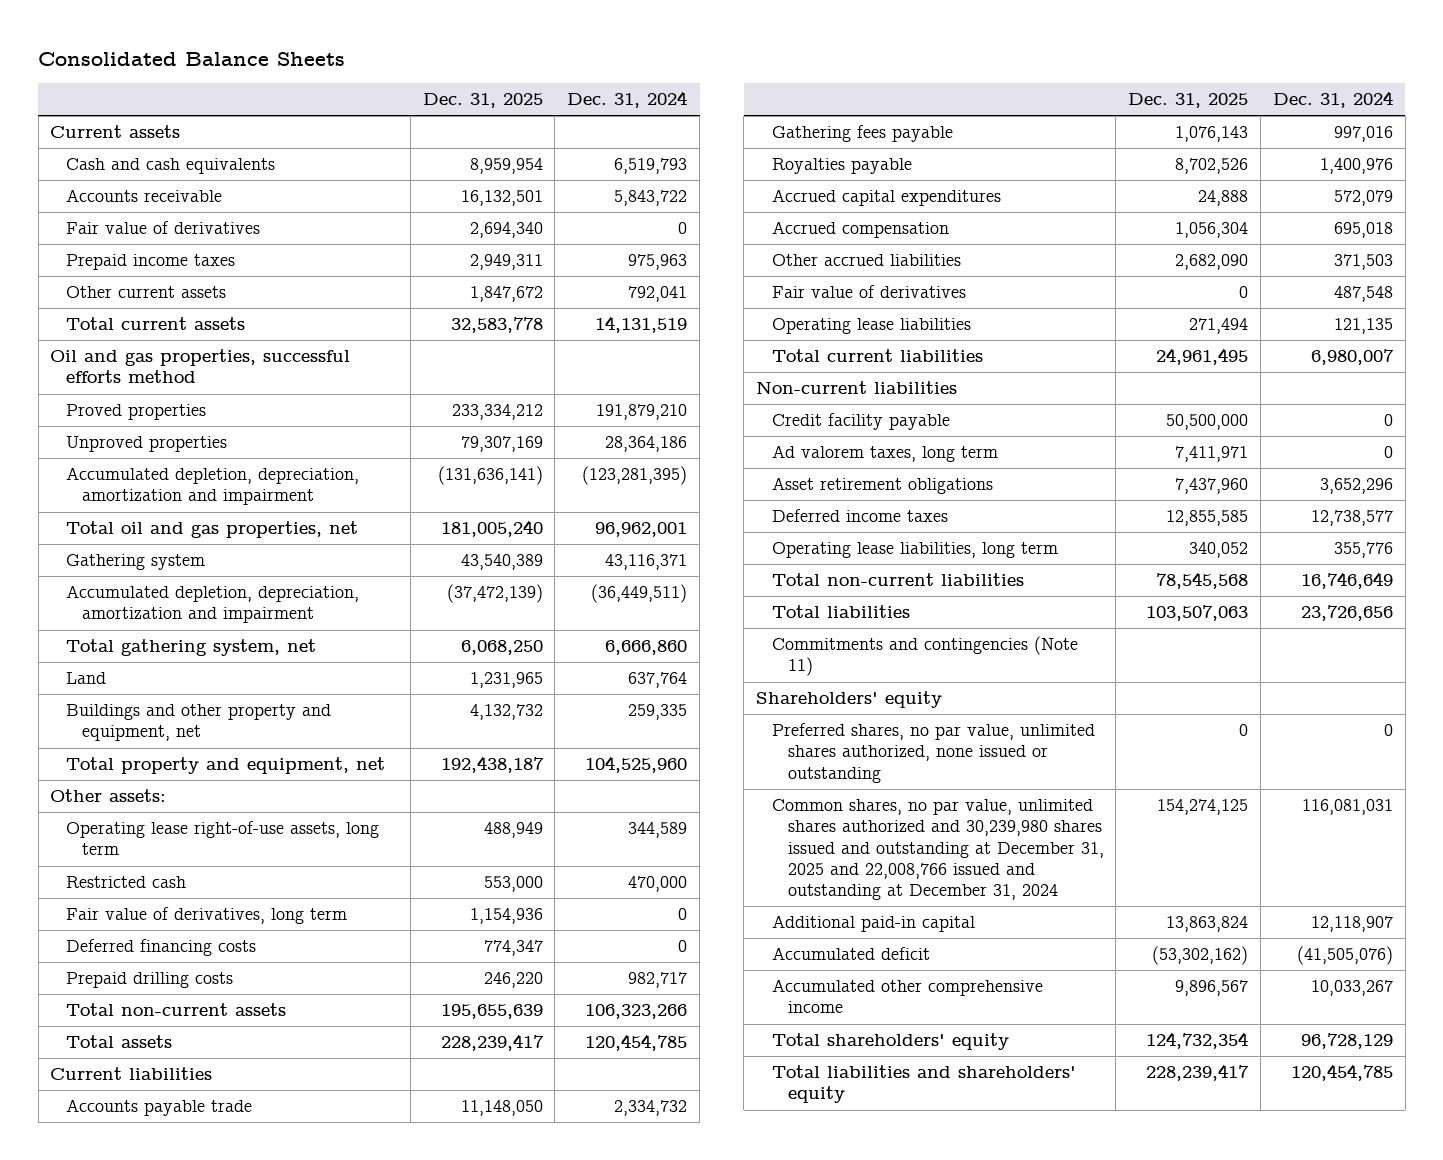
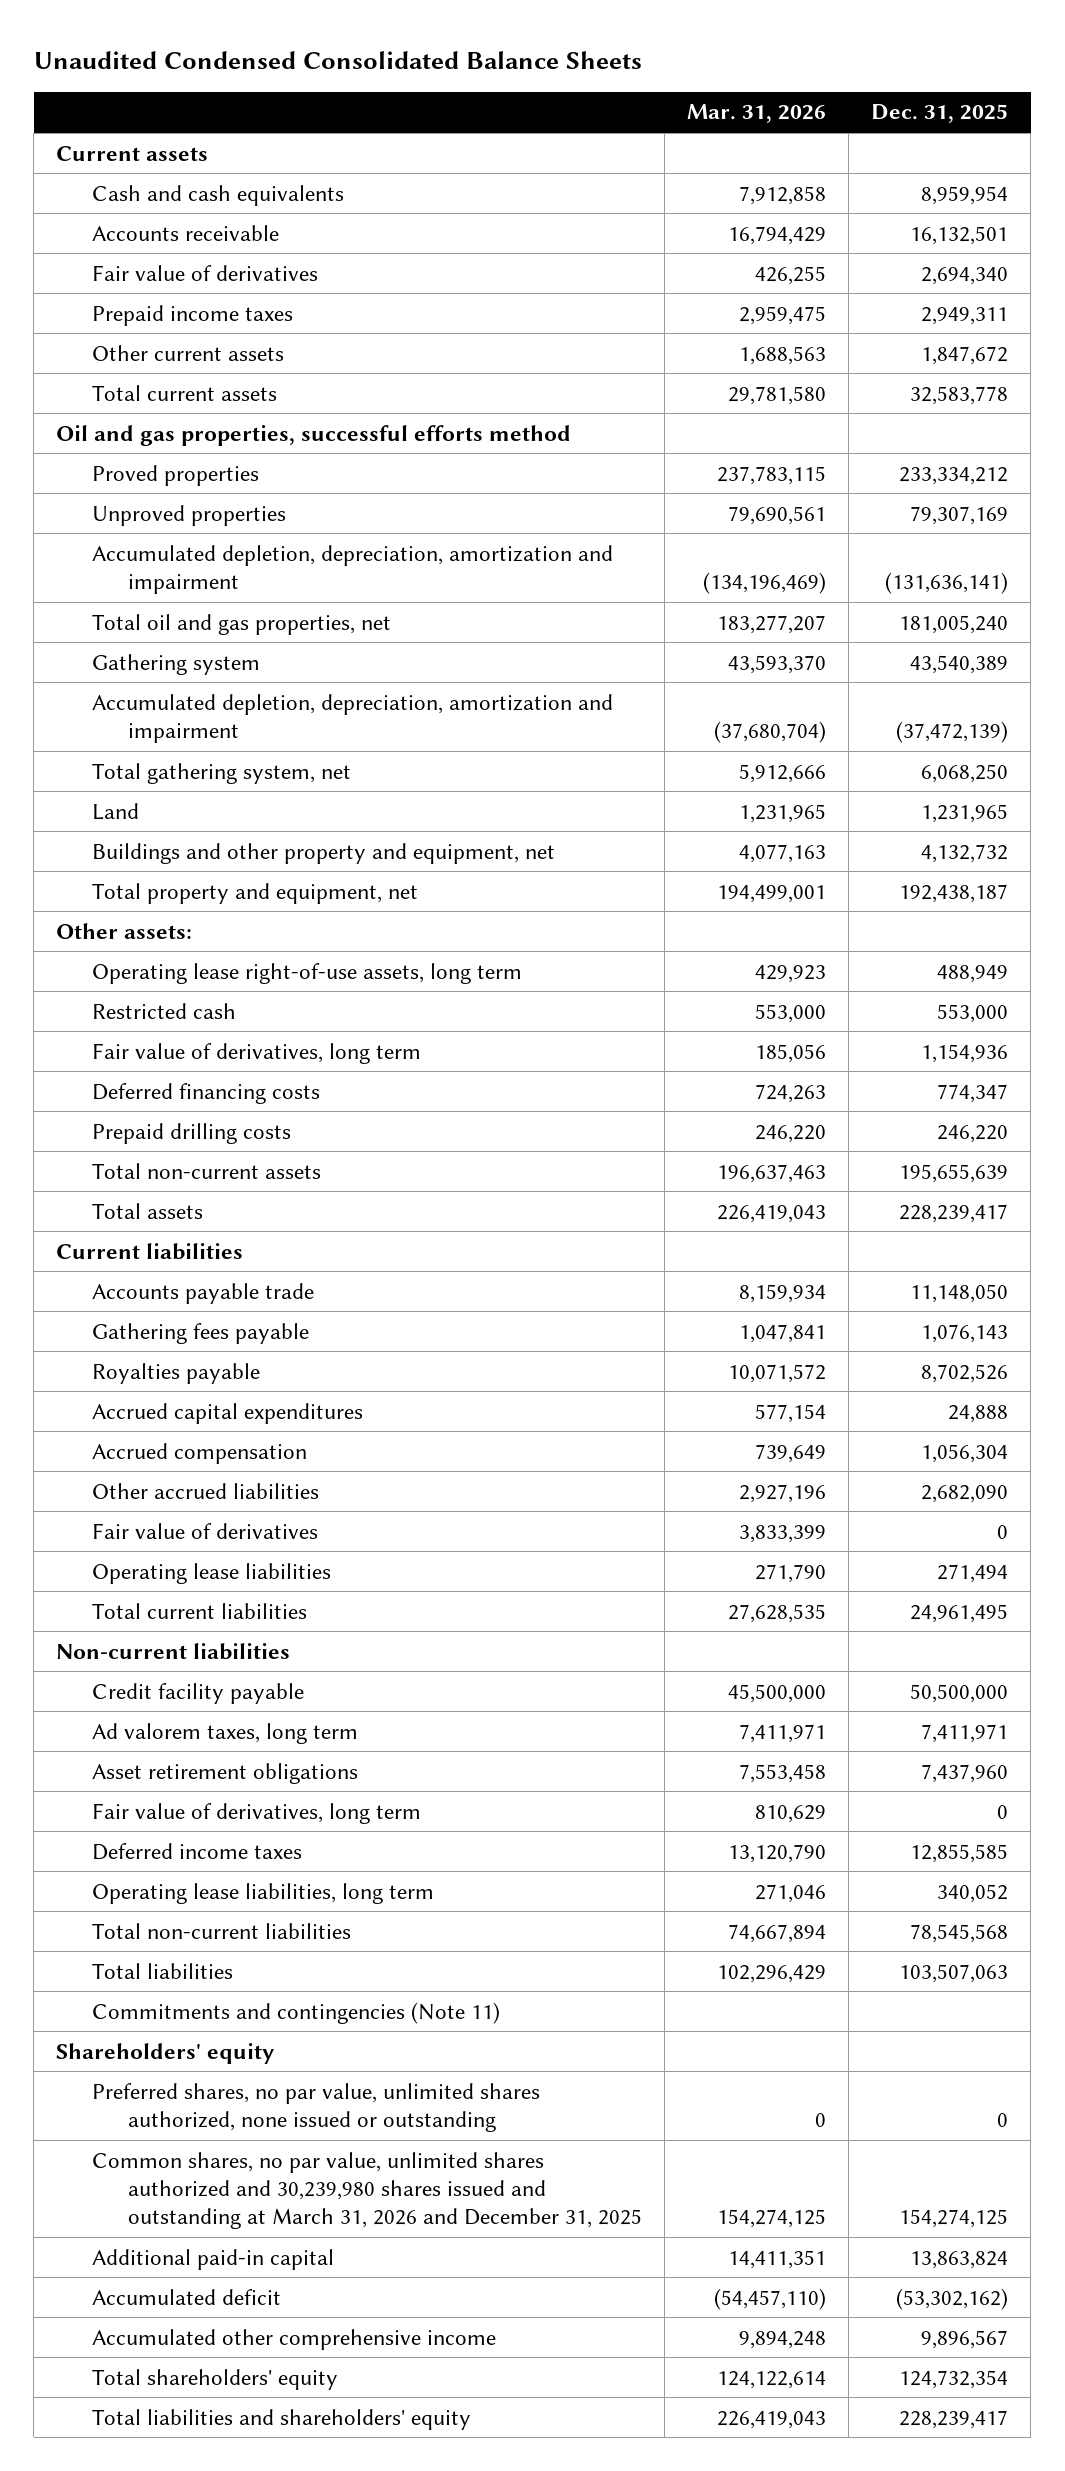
[38,51,346,66] Consolidated Balance Sheets -> [33,51,642,70] Unaudited Condensed Consolidated Balance Sheets
[567,91,688,109] Dec. 31, 2024 -> none
none -> [687,104,827,124] Mar. 31, 2026
none -> [92,1802,422,1824] Fair value of derivatives, long term
[771,799,1104,901] Common shares, no par value, unlimited shares authorized and 30,239,980 shares issued and outstanding at December 31, 2025 and 22,008,766 issued and outstanding at December 31, 2024 -> [92,2151,643,2230] Common shares, no par value, unlimited shares authorized and 30,239,980 shares issued and outstanding at March 31, 2026 and December 31, 2025

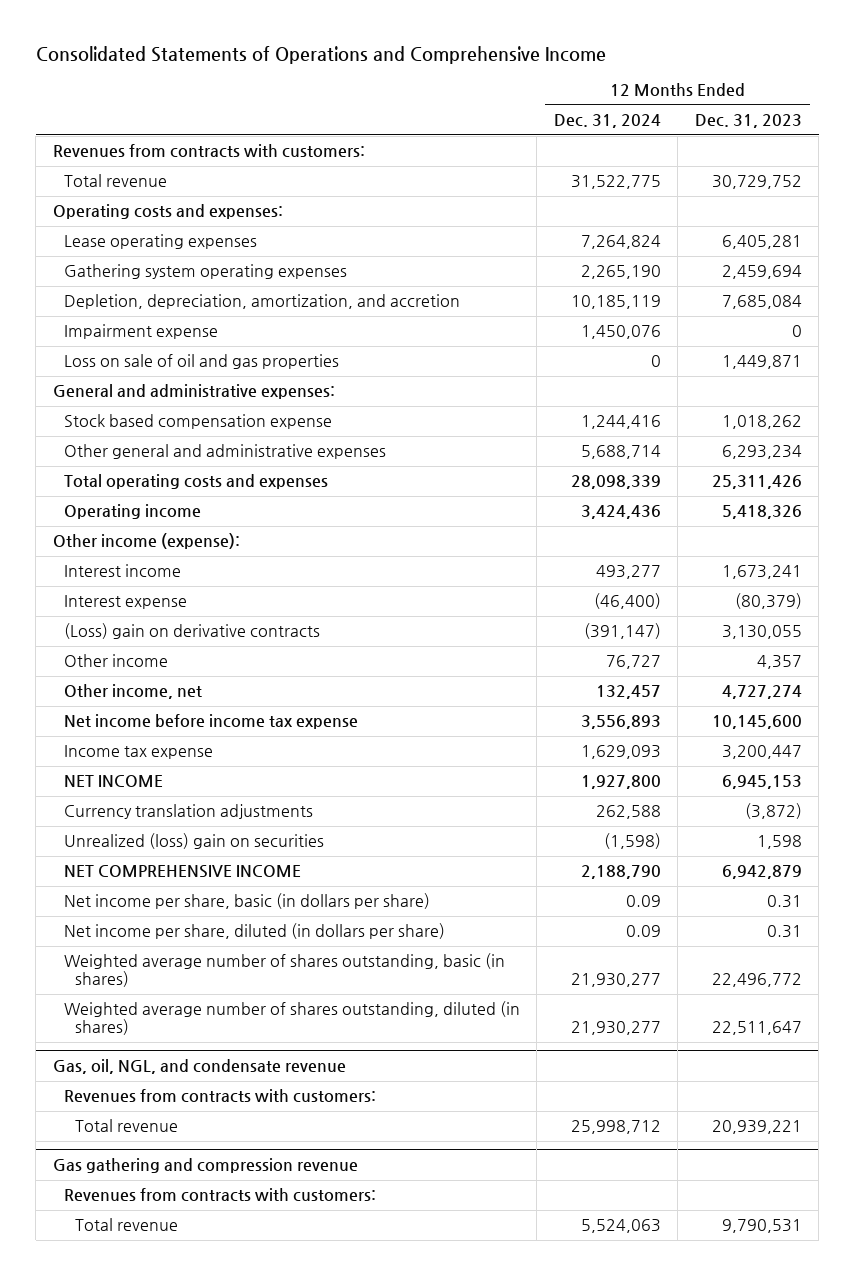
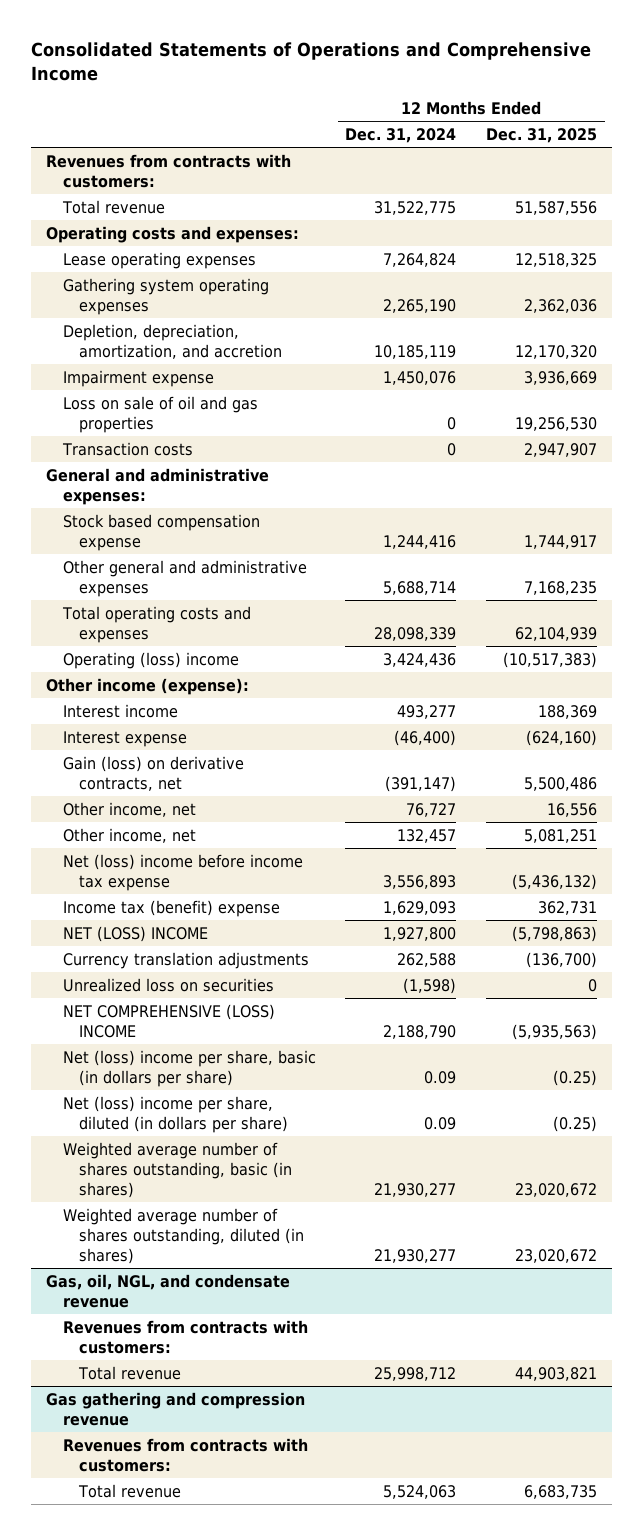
[694,114,802,129] Dec. 31, 2023 -> none
none -> [486,127,598,143] Dec. 31, 2025
none -> [61,441,193,456] Transaction costs
[64,504,202,520] Operating income -> [62,651,239,669] Operating (loss) income
[64,623,321,640] (Loss) gain on derivative contracts -> [62,755,244,791] Gain (loss) on derivative contracts, net
[64,654,169,668] Other income -> [62,801,196,817] Other income, net
[64,714,359,730] Net income before income tax expense -> [62,853,303,891] Net (loss) income before income tax expense
[64,745,214,760] Income tax expense -> [62,899,280,917] Income tax (benefit) expense
[64,775,164,788] NET INCOME -> [62,925,208,942] NET (LOSS) INCOME
[64,833,325,850] Unrealized (loss) gain on securities -> [62,977,274,992] Unrealized loss on securities
[64,865,302,879] NET COMPREHENSIVE INCOME -> [62,1003,275,1038] NET COMPREHENSIVE (LOSS) INCOME
[64,893,431,910] Net income per share, basic (in dollars per share) -> [62,1049,316,1087] Net (loss) income per share, basic (in dollars per share)
[64,923,446,940] Net income per share, diluted (in dollars per share) -> [62,1095,289,1133] Net (loss) income per share, diluted (in dollars per share)

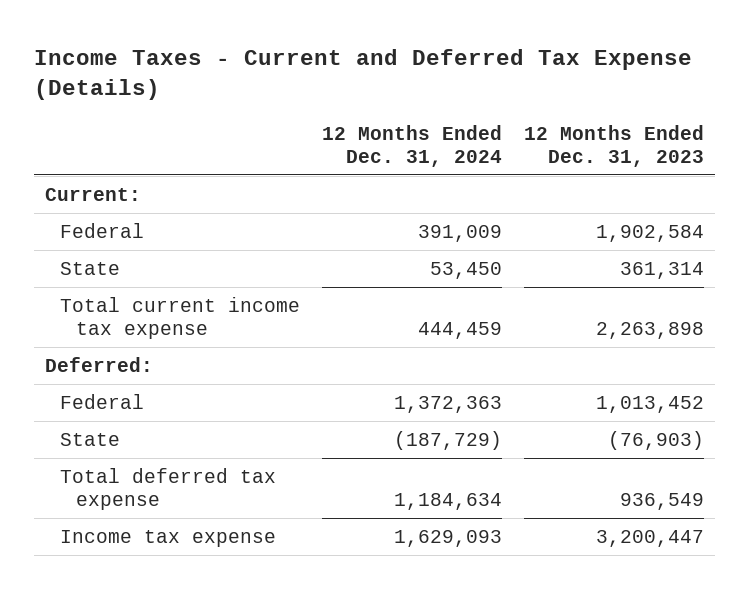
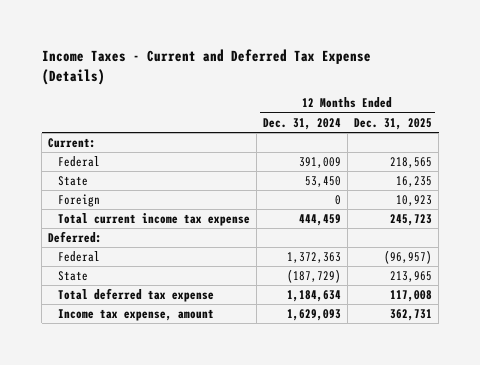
[524,124,705,167] 12 Months Ended Dec. 31, 2023 -> none
none -> [354,117,433,130] Dec. 31, 2025
none -> [57,194,100,208] Foreign
[60,529,277,547] Income tax expense -> [57,309,214,322] Income tax expense, amount

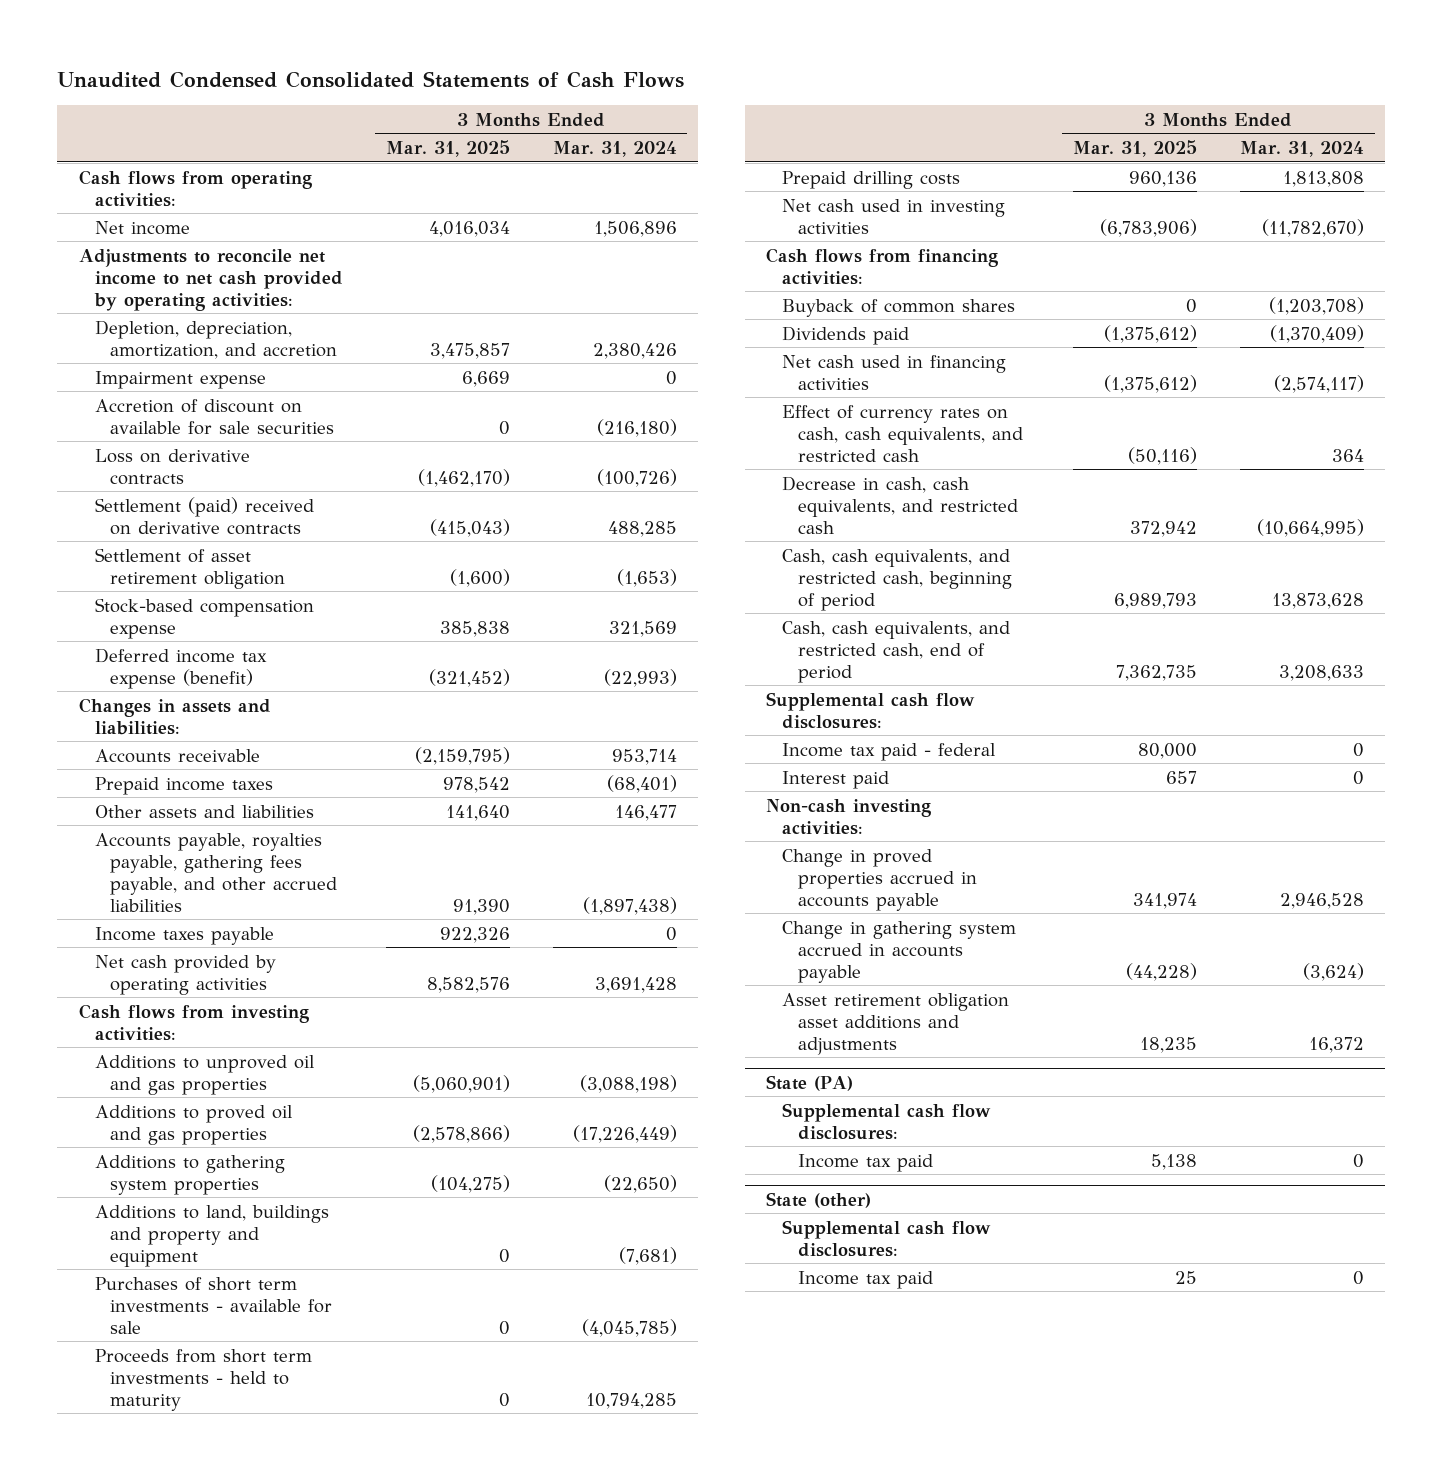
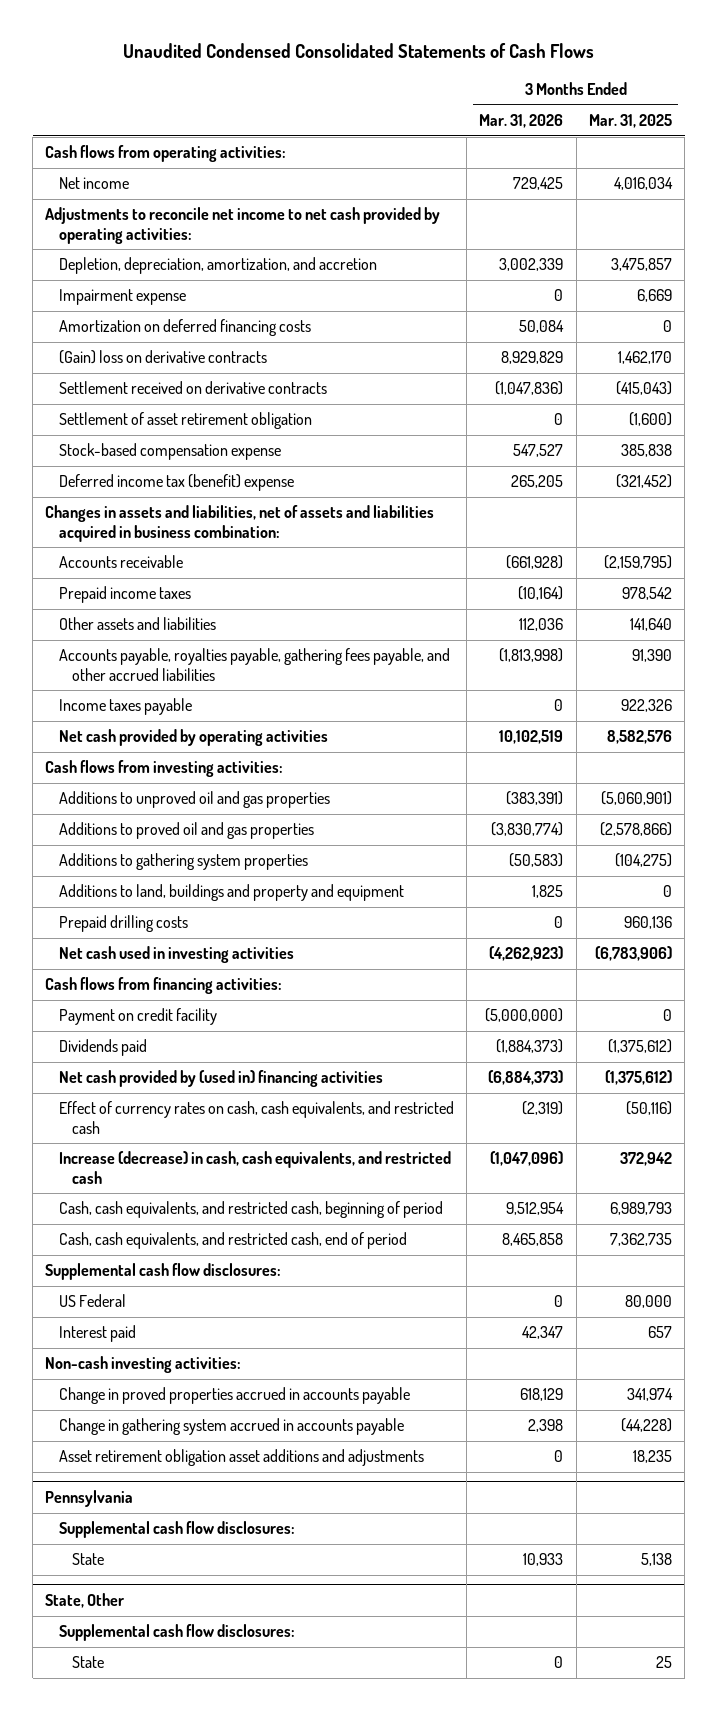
[552,141,677,158] Mar. 31, 2024 -> none
none -> [479,113,564,128] Mar. 31, 2026
[94,398,335,435] Accretion of discount on available for sale securities -> none
none -> [58,319,311,337] Amortization on deferred financing costs
[94,448,250,485] Loss on derivative contracts -> [58,350,267,365] (Gain) loss on derivative contracts
[417,468,510,487] (1,462,170) -> [617,351,672,365] 1,462,170
[94,496,314,535] Settlement (paid) received on derivative contracts -> [58,381,327,395] Settlement received on derivative contracts
[94,647,267,689] Deferred income tax expense (benefit) -> [58,474,294,492] Deferred income tax (benefit) expense
[78,697,271,735] Changes in assets and liabilities: -> [45,505,435,542] Changes in assets and liabilities, net of assets and liabilities acquired in business combination:
[94,1276,333,1334] Purchases of short term investments - available for sale -> none
[94,1348,312,1411] Proceeds from short term investments - held to maturity -> none
[781,298,1015,317] Buyback of common shares -> none
none -> [58,1008,217,1026] Payment on credit facility
[781,354,1006,390] Net cash used in financing activities -> [58,1070,383,1088] Net cash provided by (used in) financing activities
[781,475,1018,534] Decrease in cash, cash equivalents, and restricted cash -> [58,1151,451,1184] Increase (decrease) in cash, cash equivalents, and restricted cash
[781,742,996,761] Income tax paid - federal -> [58,1294,126,1308] US Federal
[766,1074,854,1091] State (PA) -> none
none -> [45,1490,134,1508] Pennsylvania
[797,1153,933,1172] Income tax paid -> [72,1553,105,1566] State
[766,1191,872,1208] State (other) -> [45,1593,125,1609] State, Other
[797,1270,933,1289] Income tax paid -> [72,1656,105,1669] State

